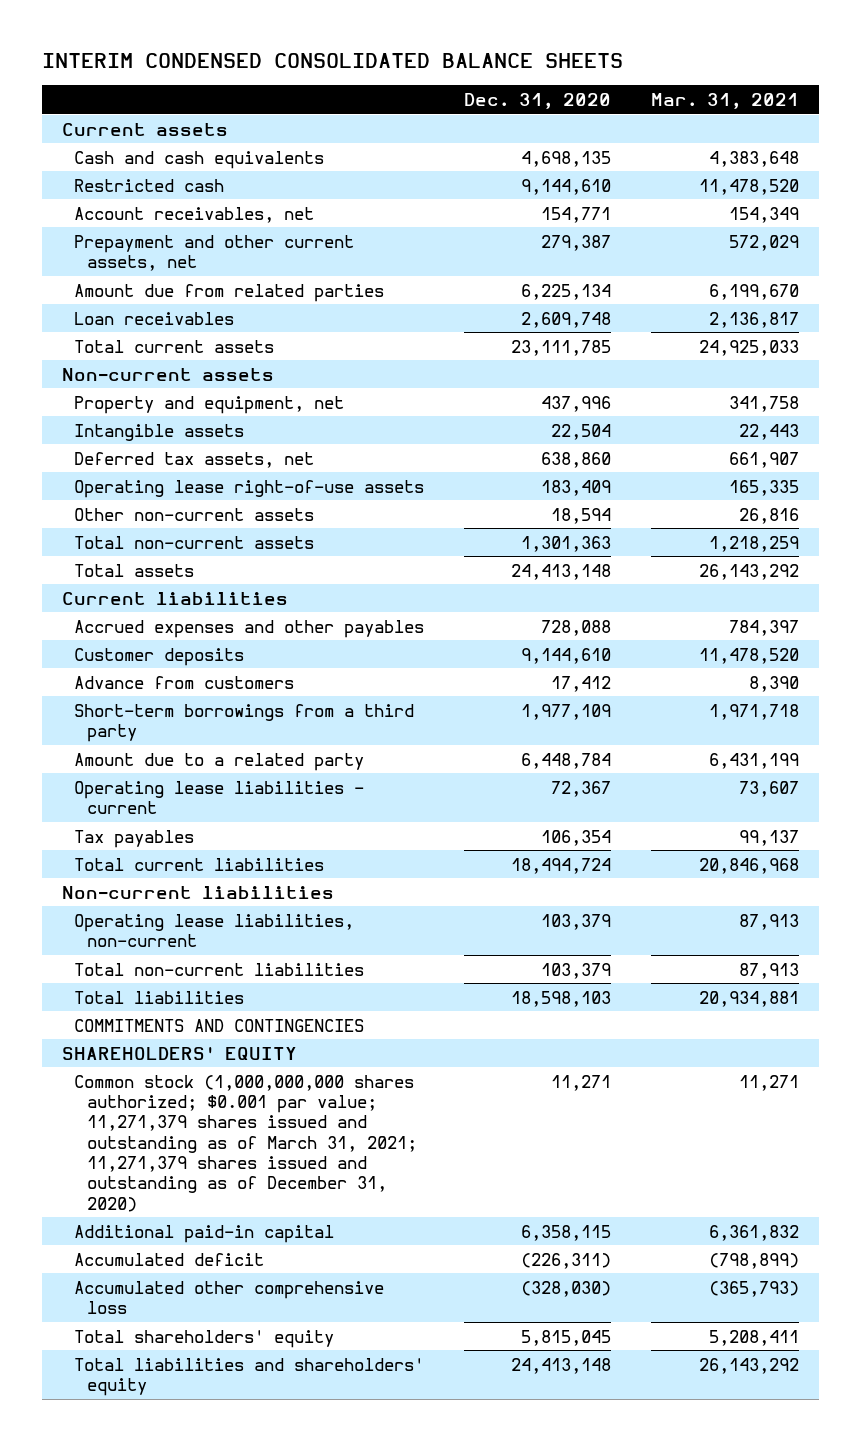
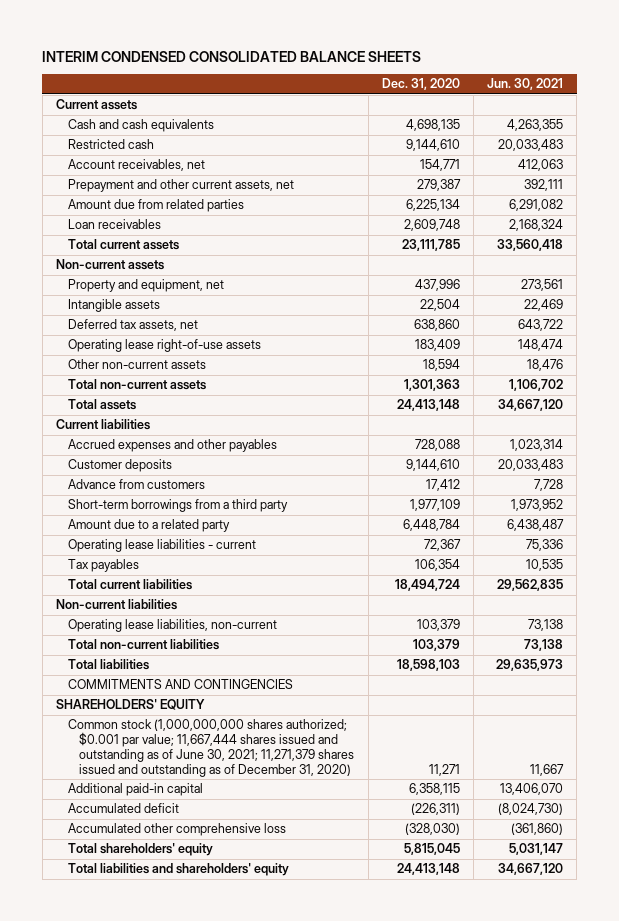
[651,93,800,110] Mar. 31, 2021 -> none
none -> [487,78,564,91] Jun. 30, 2021
[74,1074,418,1212] Common stock (1,000,000,000 shares authorized; $0.001 par value; 11,271,379 shares issued and outstanding as of March 31, 2021; 11,271,379 shares issued and outstanding as of December 31, 2020) -> [67,719,355,777] Common stock (1,000,000,000 shares authorized; $0.001 par value; 11,667,444 shares issued and outstanding as of June 30, 2021; 11,271,379 shares issued and outstanding as of December 31, 2020)

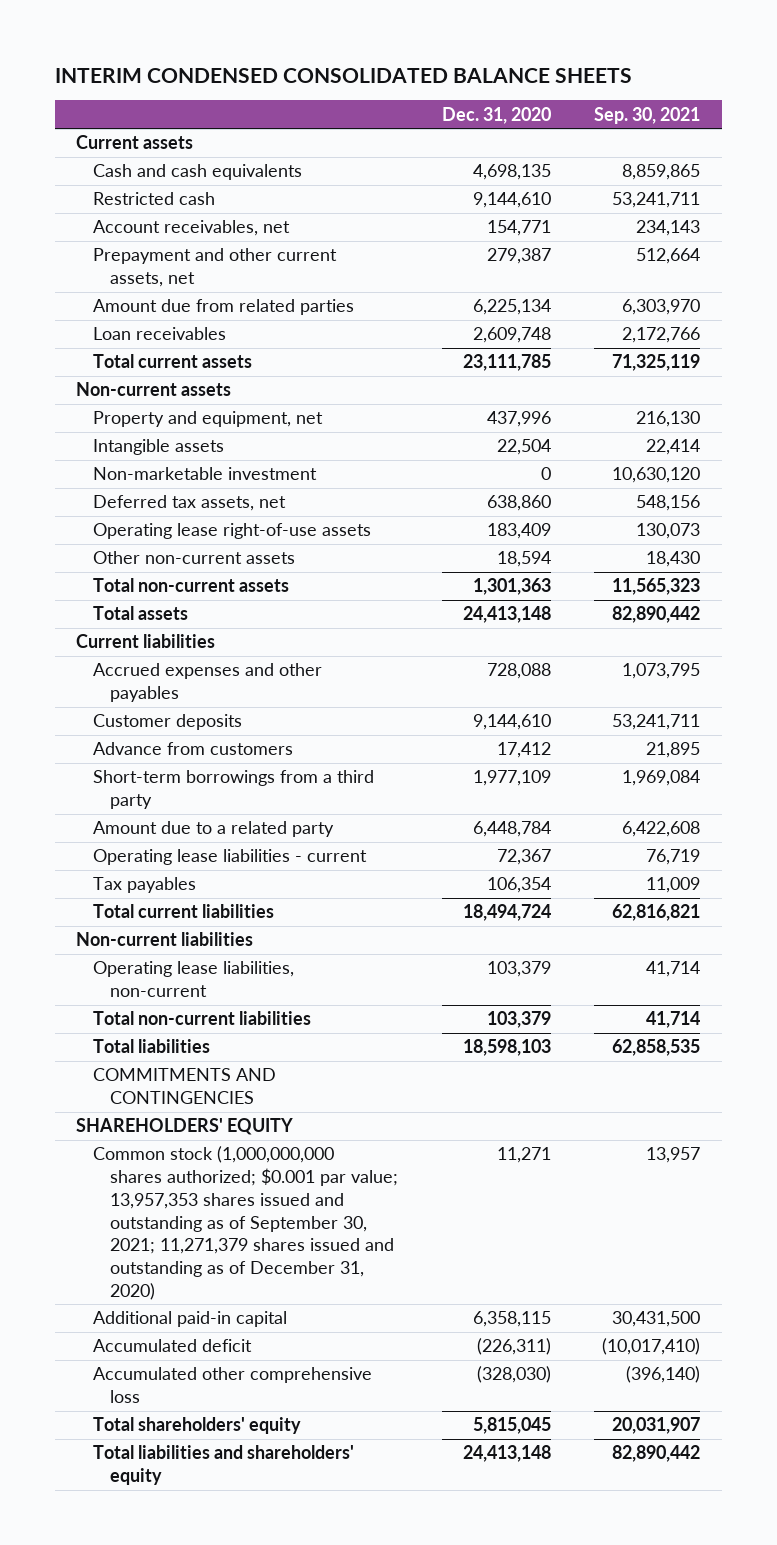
[487,78,564,91] Jun. 30, 2021 -> none
none -> [594,106,701,124] Sep. 30, 2021
none -> [93,467,318,481] Non-marketable investment
[67,719,355,777] Common stock (1,000,000,000 shares authorized; $0.001 par value; 11,667,444 shares issued and outstanding as of June 30, 2021; 11,271,379 shares issued and outstanding as of December 31, 2020) -> [93,1146,399,1300] Common stock (1,000,000,000 shares authorized; $0.001 par value; 13,957,353 shares issued and outstanding as of September 30, 2021; 11,271,379 shares issued and outstanding as of December 31, 2020)

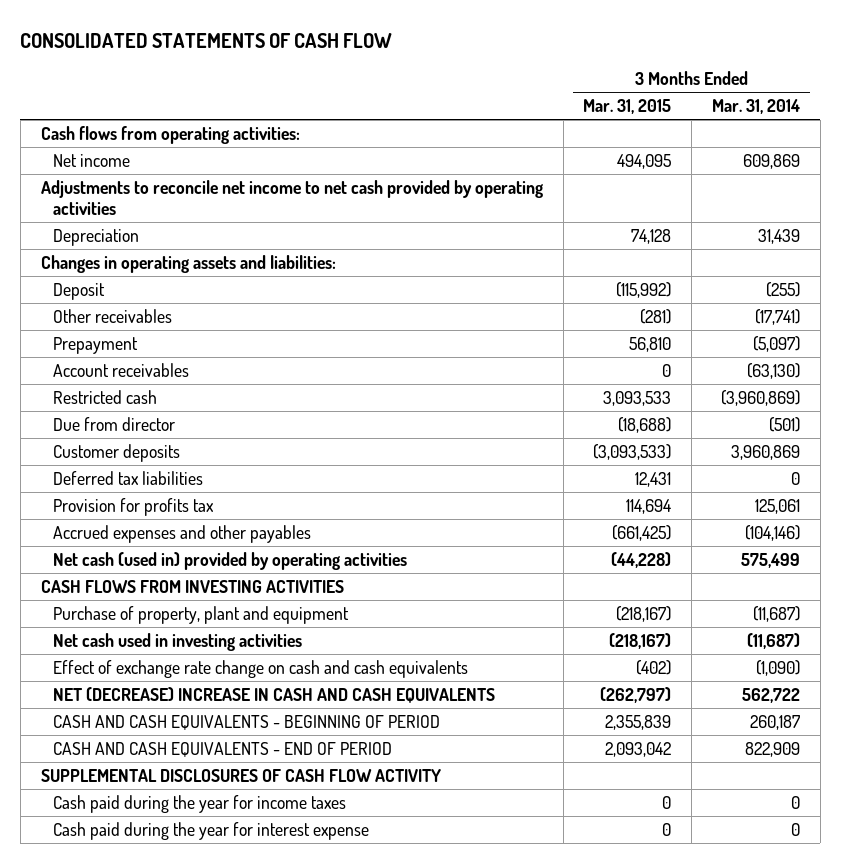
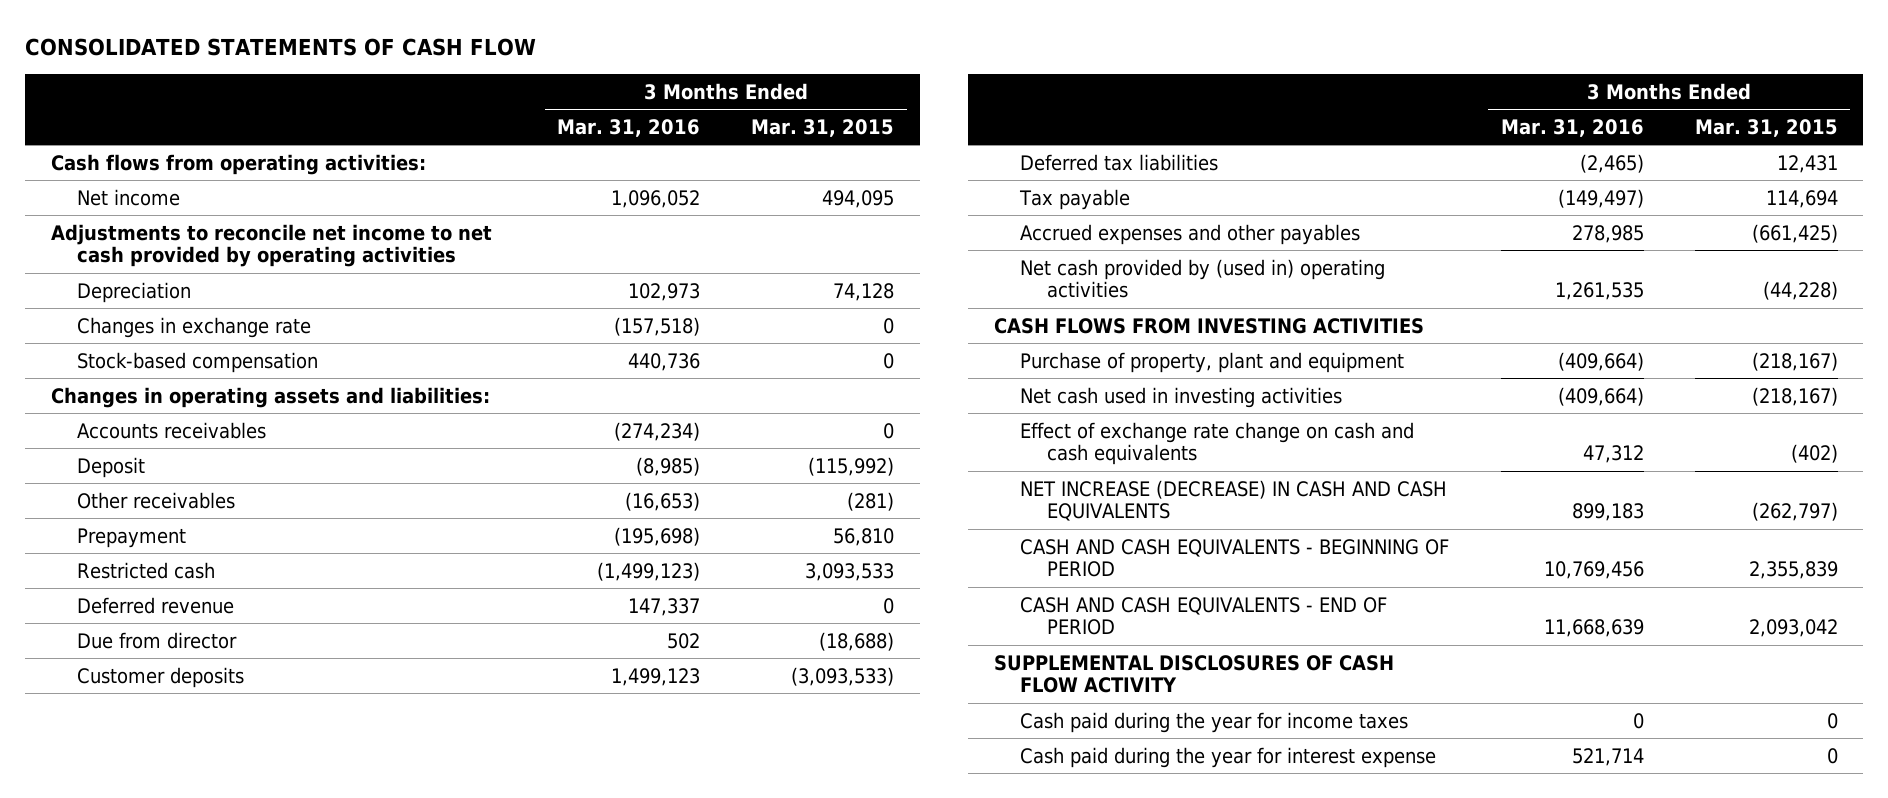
[712,98,801,114] Mar. 31, 2014 -> none
none -> [557,118,701,137] Mar. 31, 2016
none -> [77,316,312,338] Changes in exchange rate
none -> [77,351,319,373] Stock-based compensation
none -> [77,421,267,439] Accounts receivables
[53,362,190,377] Account receivables -> none
none -> [77,596,235,614] Deferred revenue
[53,497,215,516] Provision for profits tax -> [1019,188,1131,210] Tax payable
[53,551,408,570] Net cash (used in) provided by operating activities -> [1020,258,1386,299] Net cash provided by (used in) operating activities
[53,686,496,703] NET (DECREASE) INCREASE IN CASH AND CASH EQUIVALENTS -> [1020,479,1448,522] NET INCREASE (DECREASE) IN CASH AND CASH EQUIVALENTS

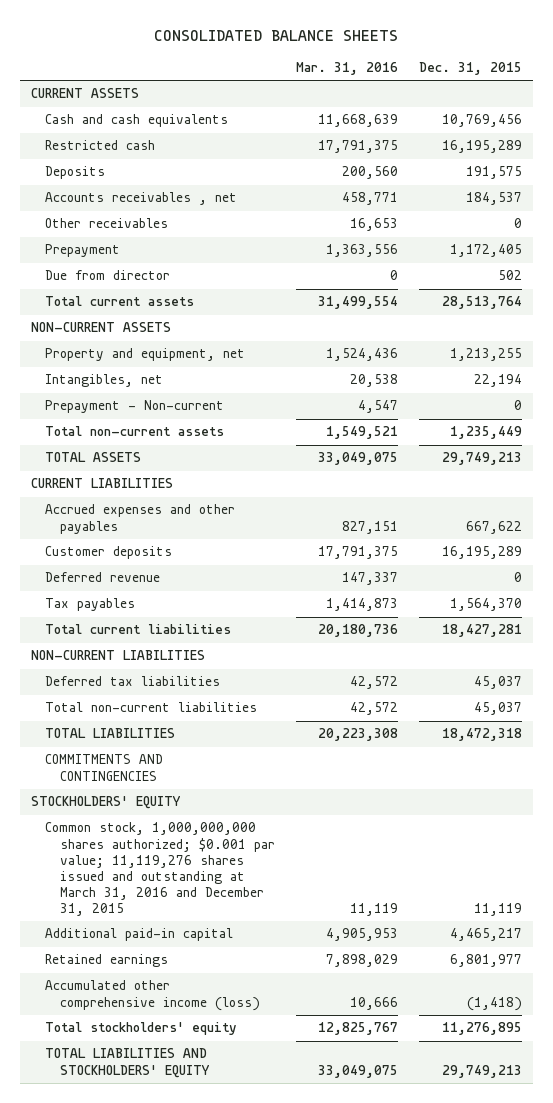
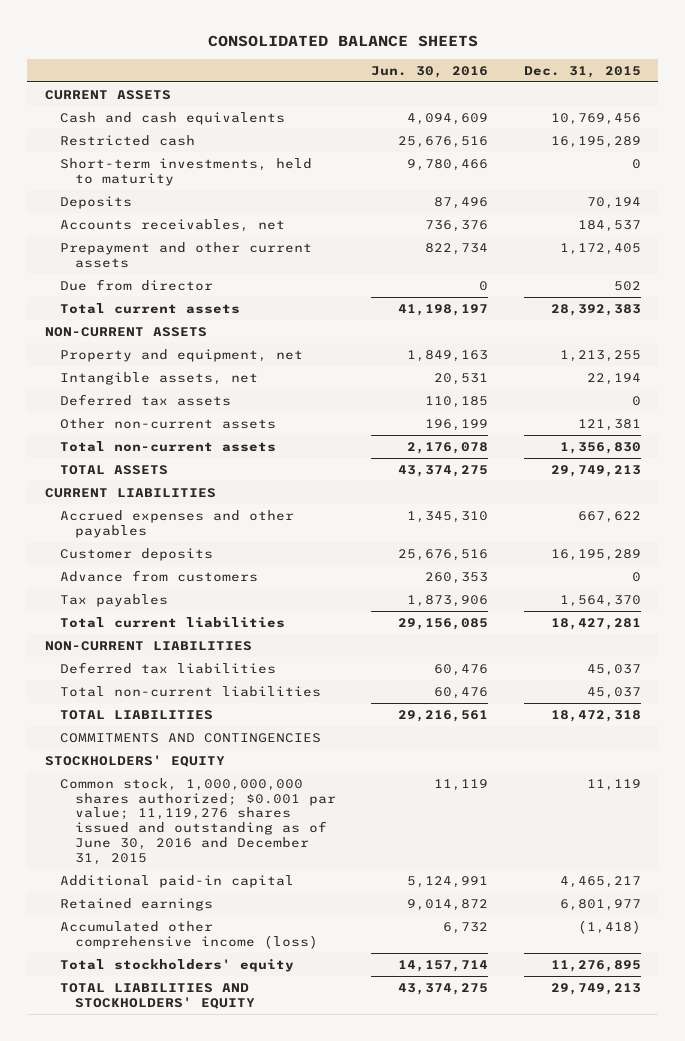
[296,62,399,76] Mar. 31, 2016 -> none
none -> [371,65,489,78] Jun. 30, 2016
[45,218,169,229] Other receivables -> none
none -> [59,157,312,186] Short-term investments, held to maturity
[466,166,523,180] 191,575 -> [586,196,641,209] 70,194
[45,192,238,206] Accounts receivables , net -> [59,218,285,232] Accounts receivables, net
[45,244,121,258] Prepayment -> [59,241,312,268] Prepayment and other current assets
[442,296,523,310] 28,513,764 -> [550,303,641,316] 28,392,383
[45,400,225,414] Prepayment - Non-current -> none
[45,374,164,388] Intangibles, net -> [59,371,258,385] Intangible assets, net
none -> [59,393,231,406] Deferred tax assets
none -> [59,417,276,429] Other non-current assets
[450,426,523,440] 1,235,449 -> [559,441,641,454] 1,356,830
[45,572,161,583] Deferred revenue -> none
none -> [59,569,258,582] Advance from customers
[45,822,276,917] Common stock, 1,000,000,000 shares authorized; $0.001 par value; 11,119,276 shares issued and outstanding at March 31, 2016 and December 31, 2015 -> [59,777,337,865] Common stock, 1,000,000,000 shares authorized; $0.001 par value; 11,119,276 shares issued and outstanding as of June 30, 2016 and December 31, 2015

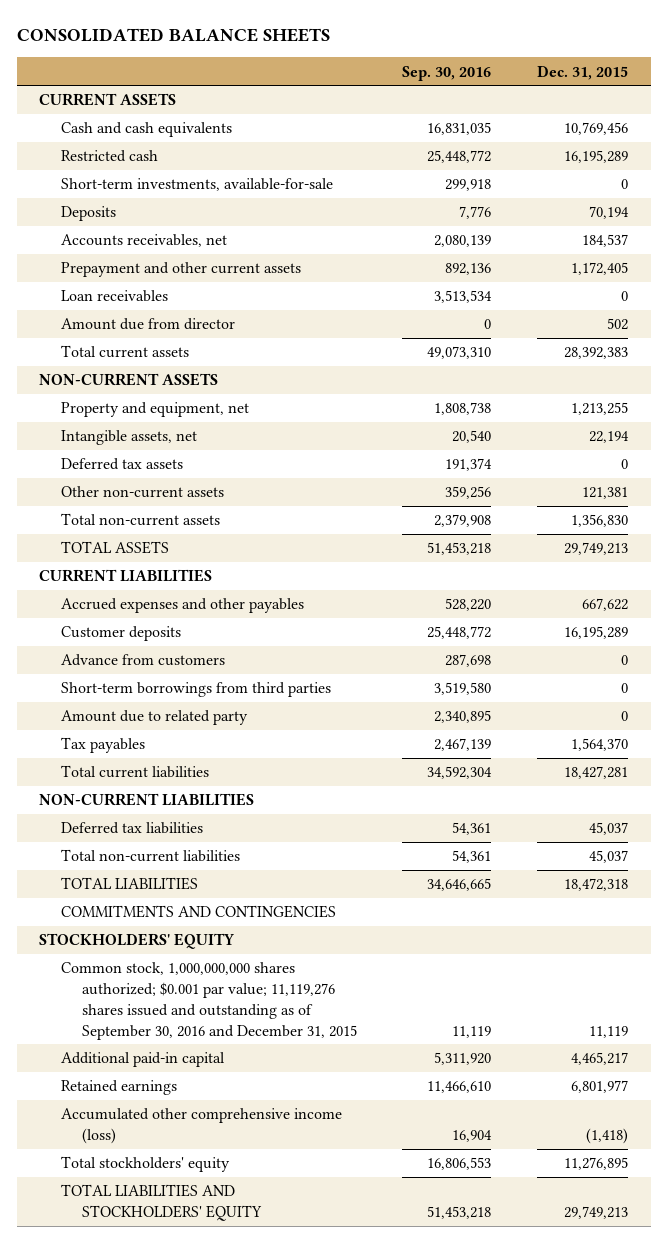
[371,65,489,78] Jun. 30, 2016 -> none
none -> [402,65,492,81] Sep. 30, 2016
[59,157,312,186] Short-term investments, held to maturity -> none
none -> [60,178,333,192] Short-term investments, available-for-sale
none -> [60,290,168,303] Loan receivables
[59,278,213,291] Due from director -> [60,318,235,331] Amount due from director
none -> [60,682,331,698] Short-term borrowings from third parties
none -> [60,710,248,726] Amount due to related party
[59,777,337,865] Common stock, 1,000,000,000 shares authorized; $0.001 par value; 11,119,276 shares issued and outstanding as of June 30, 2016 and December 31, 2015 -> [60,962,357,1040] Common stock, 1,000,000,000 shares authorized; $0.001 par value; 11,119,276 shares issued and outstanding as of September 30, 2016 and December 31, 2015

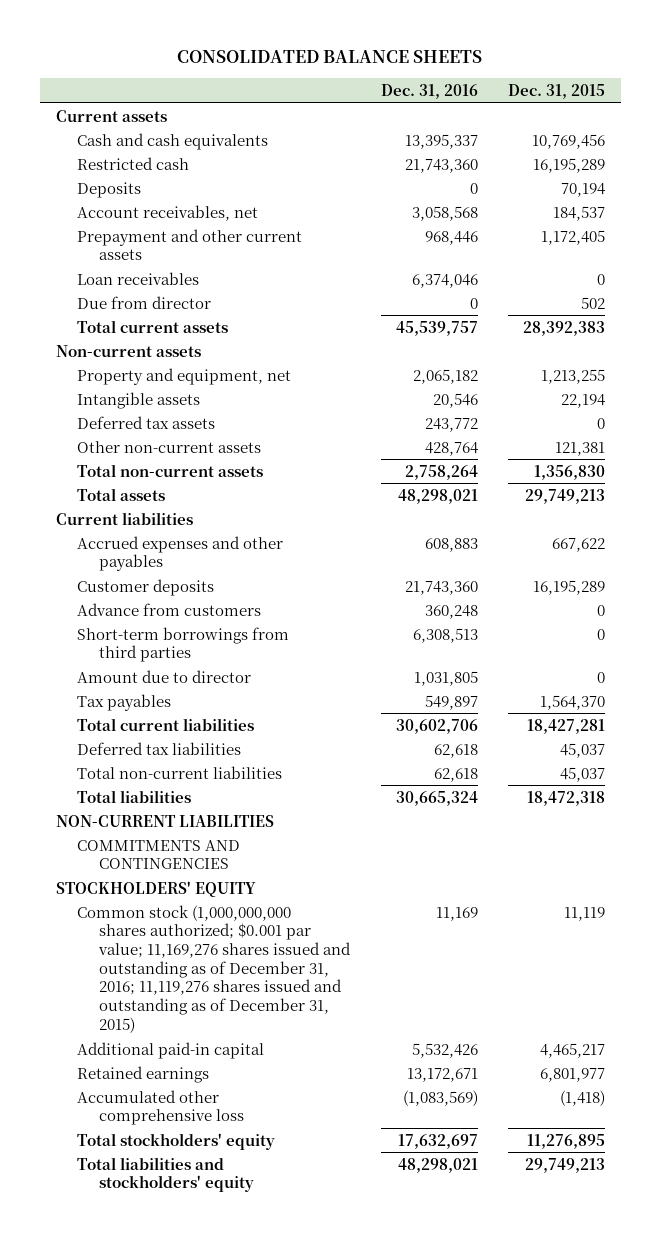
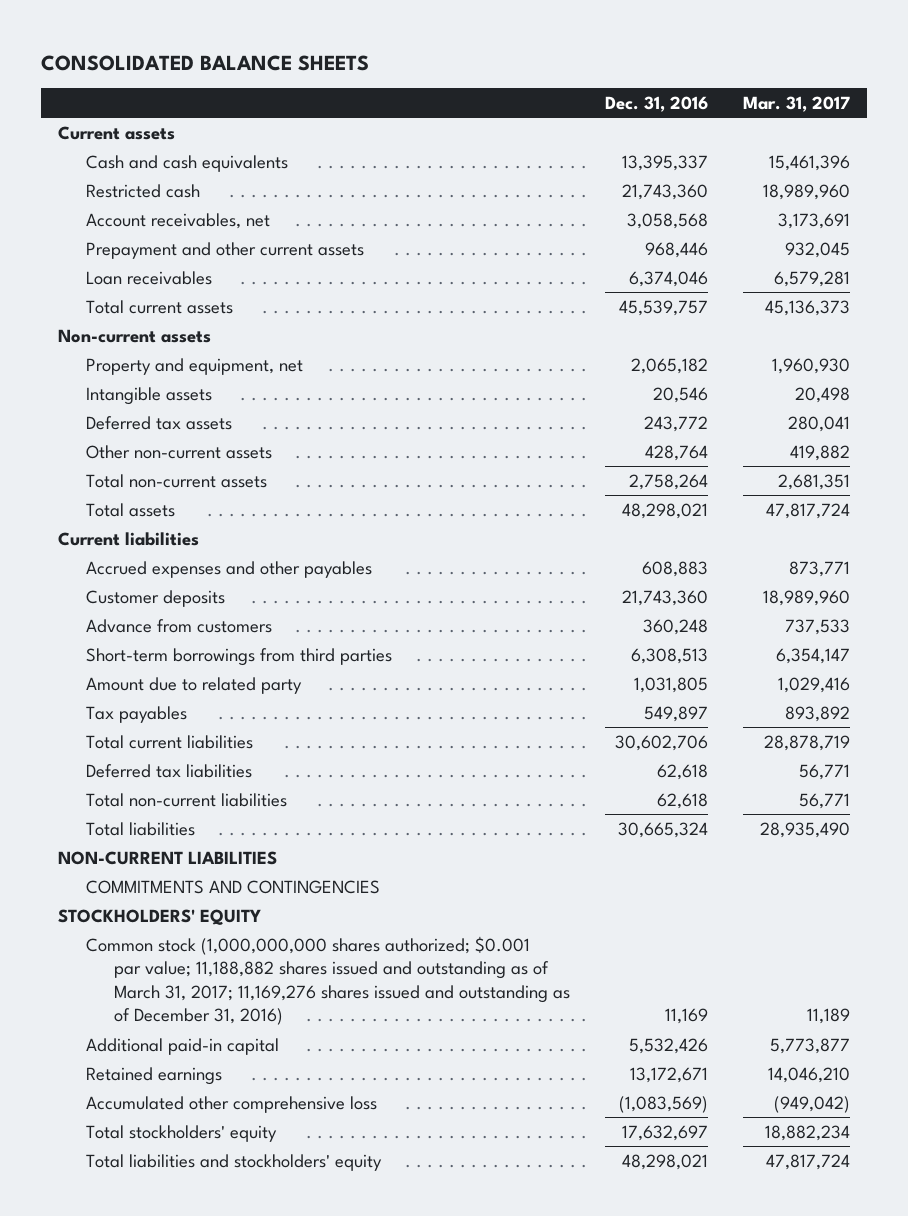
[508,83,606,99] Dec. 31, 2015 -> none
none -> [742,95,850,112] Mar. 31, 2017
[77,181,142,198] Deposits -> none
[77,295,212,309] Due from director -> none
[77,669,252,683] Amount due to director -> [86,676,303,694] Amount due to related party
[77,904,352,1033] Common stock (1,000,000,000 shares authorized; $0.001 par value; 11,169,276 shares issued and outstanding as of December 31, 2016; 11,119,276 shares issued and outstanding as of December 31, 2015) -> [86,935,570,1026] Common stock (1,000,000,000 shares authorized; $0.001 par value; 11,188,882 shares issued and outstanding as of March 31, 2017; 11,169,276 shares issued and outstanding as of December 31, 2016)

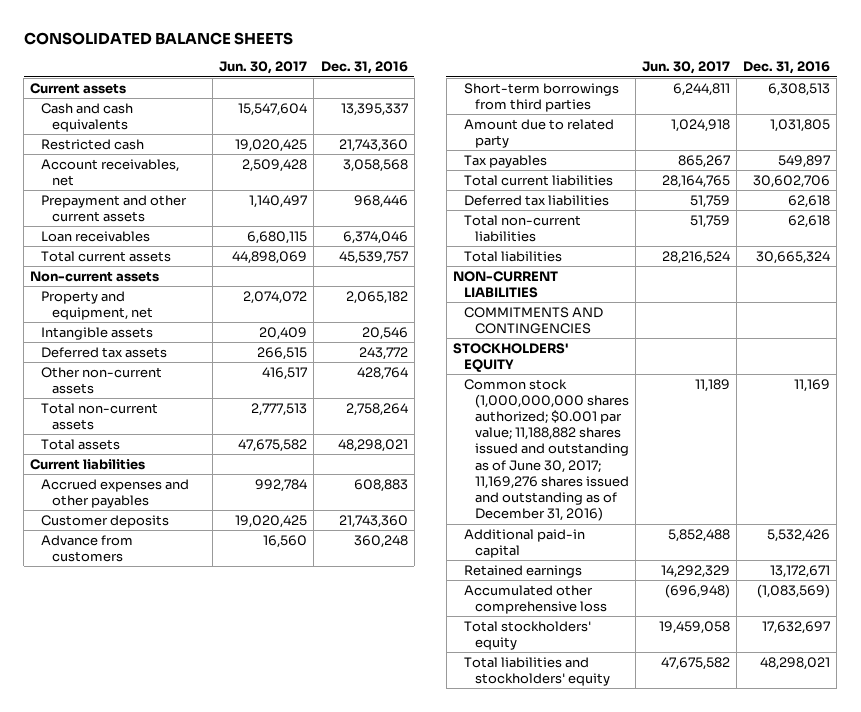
[742,95,850,112] Mar. 31, 2017 -> none
none -> [219,61,308,75] Jun. 30, 2017
[86,935,570,1026] Common stock (1,000,000,000 shares authorized; $0.001 par value; 11,188,882 shares issued and outstanding as of March 31, 2017; 11,169,276 shares issued and outstanding as of December 31, 2016) -> [463,378,629,522] Common stock (1,000,000,000 shares authorized; $0.001 par value; 11,188,882 shares issued and outstanding as of June 30, 2017; 11,169,276 shares issued and outstanding as of December 31, 2016)

